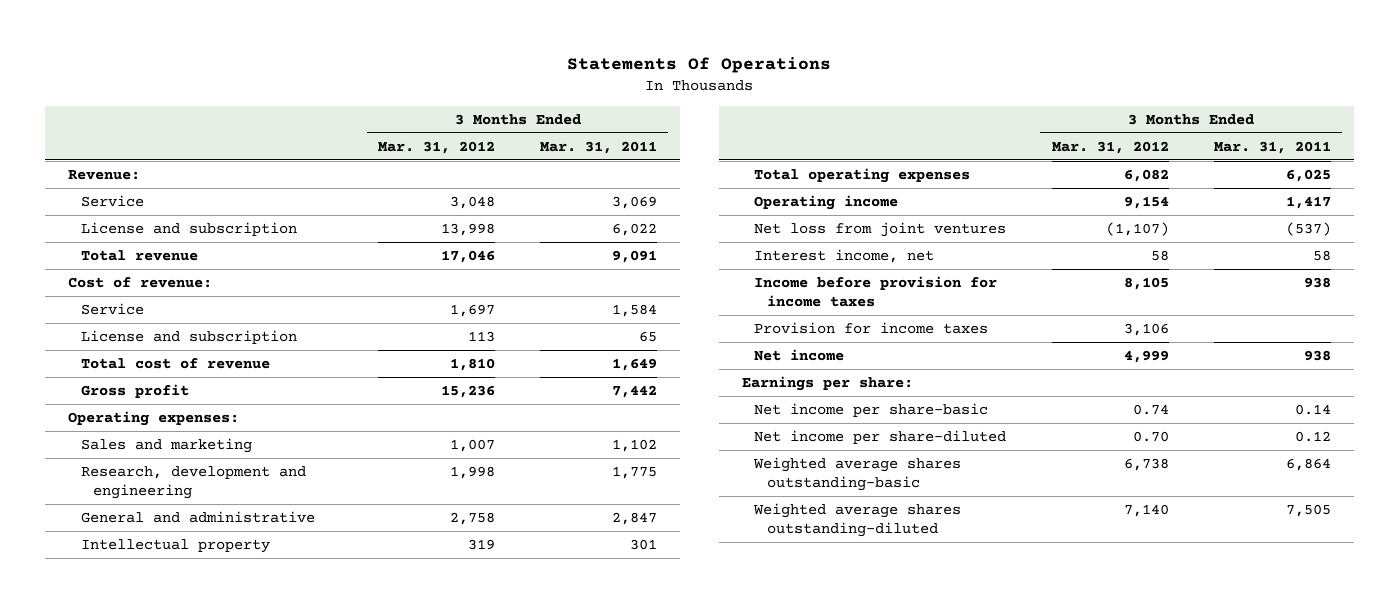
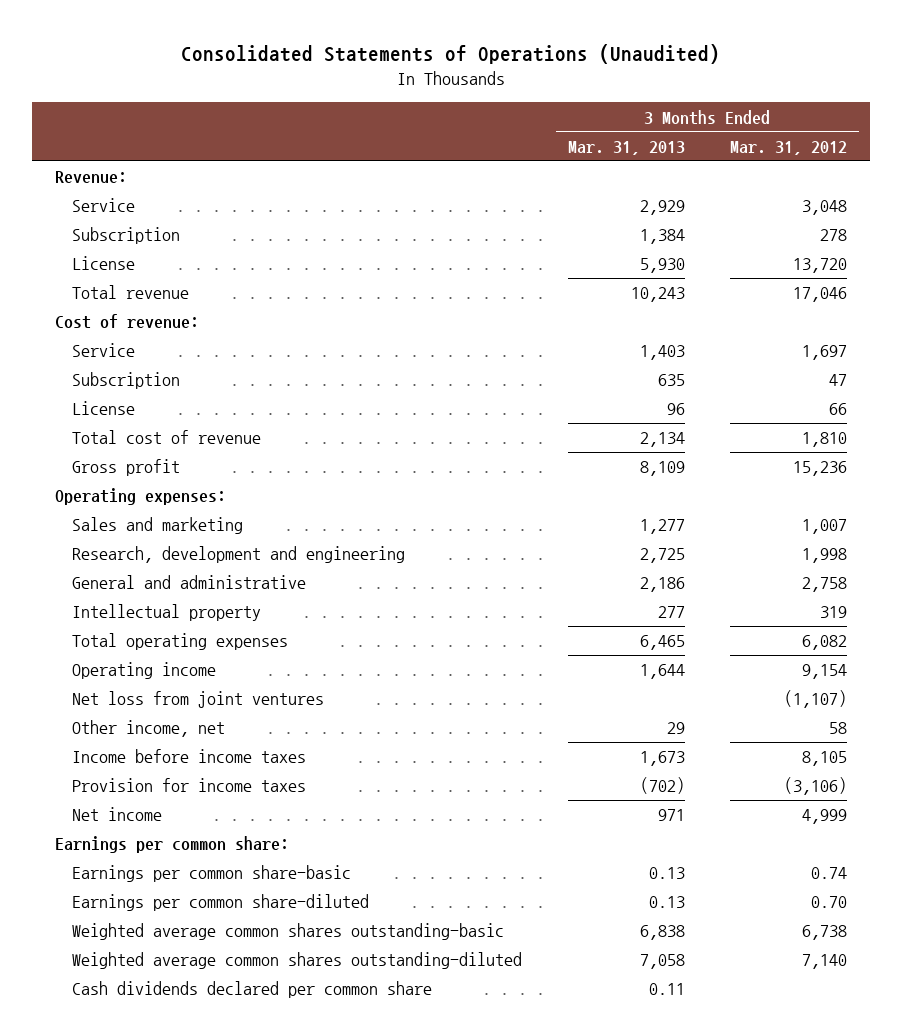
[567,57,832,74] Statements Of Operations -> [181,44,721,65] Consolidated Statements of Operations (Unaudited)
[540,140,658,154] Mar. 31, 2011 -> none
none -> [567,140,685,155] Mar. 31, 2013
none -> [71,227,180,245] Subscription
[80,221,297,236] License and subscription -> [71,256,135,271] License
[440,222,495,236] 13,998 -> [793,258,848,274] 13,720
none -> [71,372,180,390] Subscription
[80,329,297,344] License and subscription -> [71,401,135,416] License
[467,330,495,342] 113 -> [829,403,848,416] 66
[754,248,935,263] Interest income, net -> [71,720,225,738] Other income, net
[754,275,998,308] Income before provision for income taxes -> [71,749,306,764] Income before income taxes
[1123,322,1169,336] 3,106 -> [784,777,848,796] (3,106)
[741,375,913,391] Earnings per share: -> [55,836,290,854] Earnings per common share:
[754,402,989,417] Net income per share-basic -> [71,865,351,883] Earnings per common share-basic
[754,429,1007,444] Net income per share-diluted -> [71,894,369,912] Earnings per common share-diluted
[753,456,962,492] Weighted average shares outstanding-basic -> [71,923,504,941] Weighted average common shares outstanding-basic
[753,502,962,538] Weighted average shares outstanding-diluted -> [71,952,522,970] Weighted average common shares outstanding-diluted
none -> [71,981,432,999] Cash dividends declared per common share

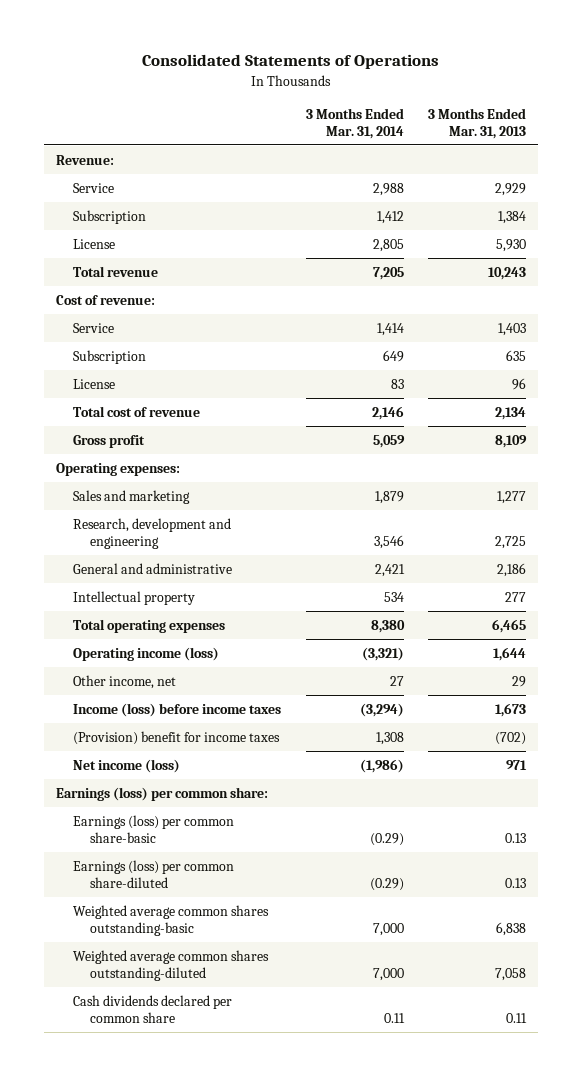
[181,44,721,65] Consolidated Statements of Operations (Unaudited) -> [142,54,440,70] Consolidated Statements of Operations
[730,140,848,155] Mar. 31, 2012 -> none
none -> [305,107,404,139] 3 Months Ended Mar. 31, 2014
[71,691,324,709] Net loss from joint ventures -> none
[71,662,216,680] Operating income -> [73,646,220,661] Operating income (loss)
[71,749,306,764] Income before income taxes -> [73,702,282,717] Income (loss) before income taxes
[71,778,306,793] Provision for income taxes -> [73,730,281,745] (Provision) benefit for income taxes
[71,807,162,822] Net income -> [73,758,181,773] Net income (loss)
[55,836,290,854] Earnings per common share: -> [56,786,269,801] Earnings (loss) per common share:
[71,865,351,883] Earnings per common share-basic -> [73,814,235,843] Earnings (loss) per common share-basic
[71,894,369,912] Earnings per common share-diluted -> [73,859,235,888] Earnings (loss) per common share-diluted

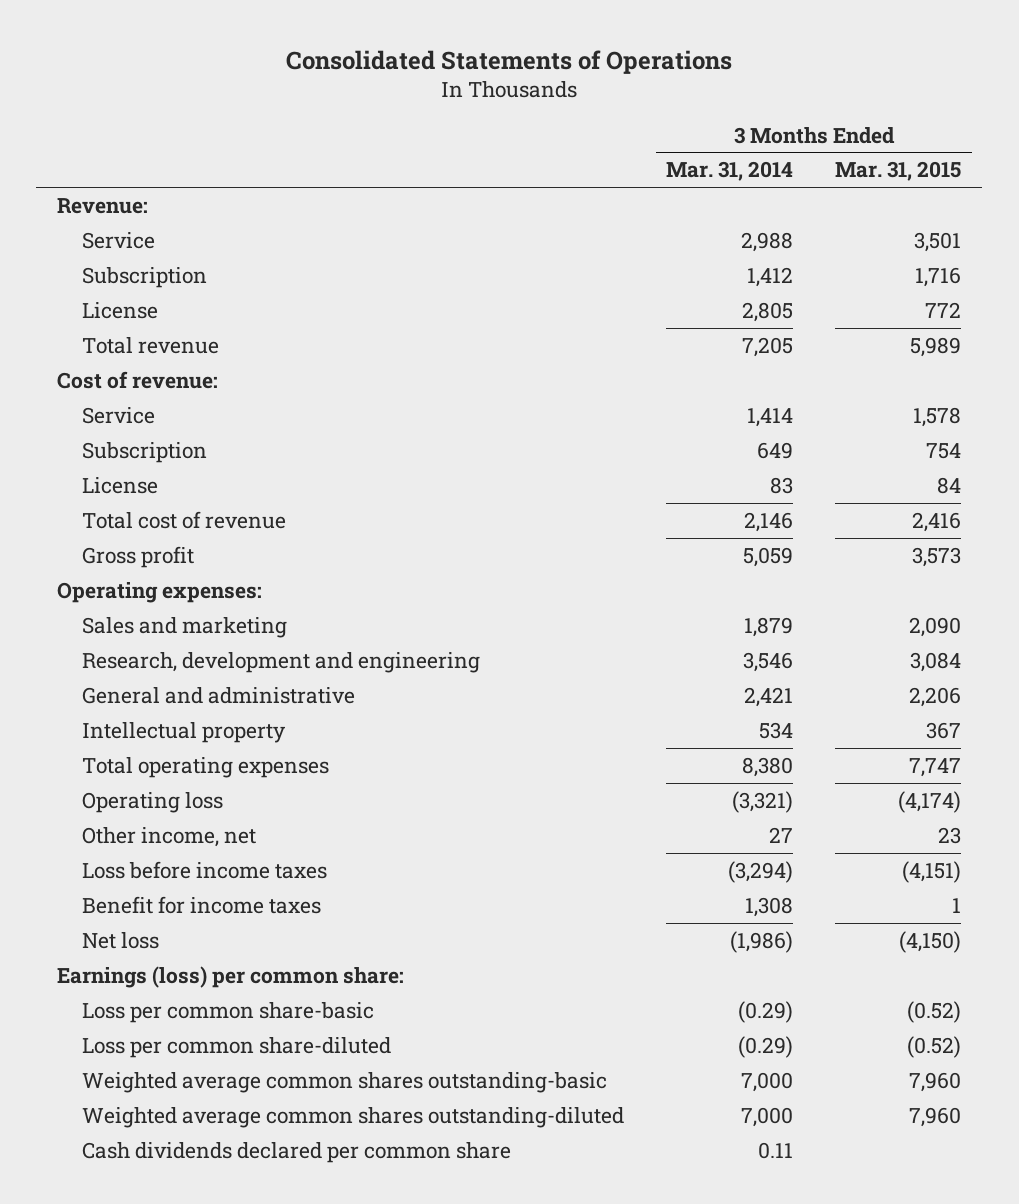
[428,107,527,139] 3 Months Ended Mar. 31, 2013 -> none
none -> [835,161,962,182] Mar. 31, 2015
[73,646,220,661] Operating income (loss) -> [82,791,224,813] Operating loss
[73,702,282,717] Income (loss) before income taxes -> [82,860,328,879] Loss before income taxes
[73,730,281,745] (Provision) benefit for income taxes -> [82,895,322,914] Benefit for income taxes
[73,758,181,773] Net income (loss) -> [82,931,160,949] Net loss
[73,814,235,843] Earnings (loss) per common share-basic -> [82,1001,375,1023] Loss per common share-basic
[73,859,235,888] Earnings (loss) per common share-diluted -> [82,1036,392,1058] Loss per common share-diluted

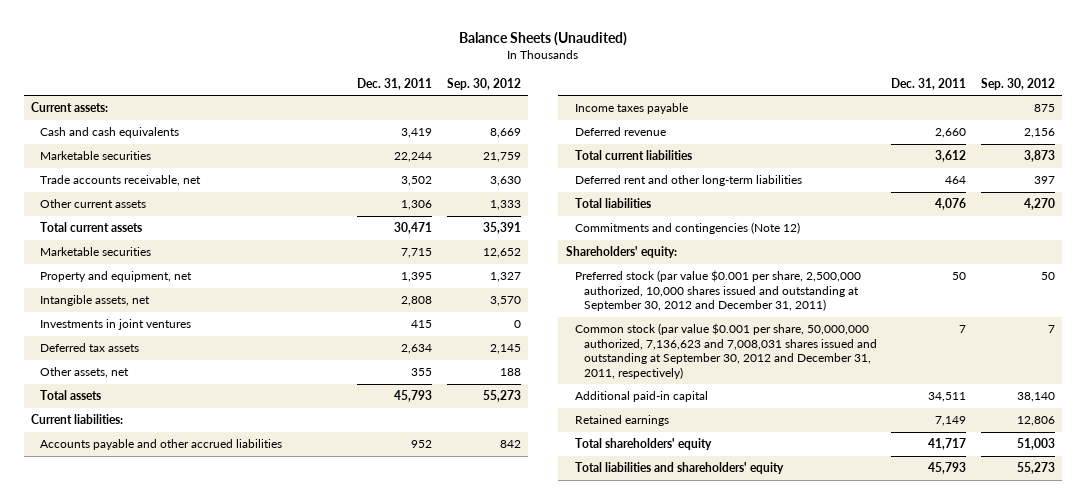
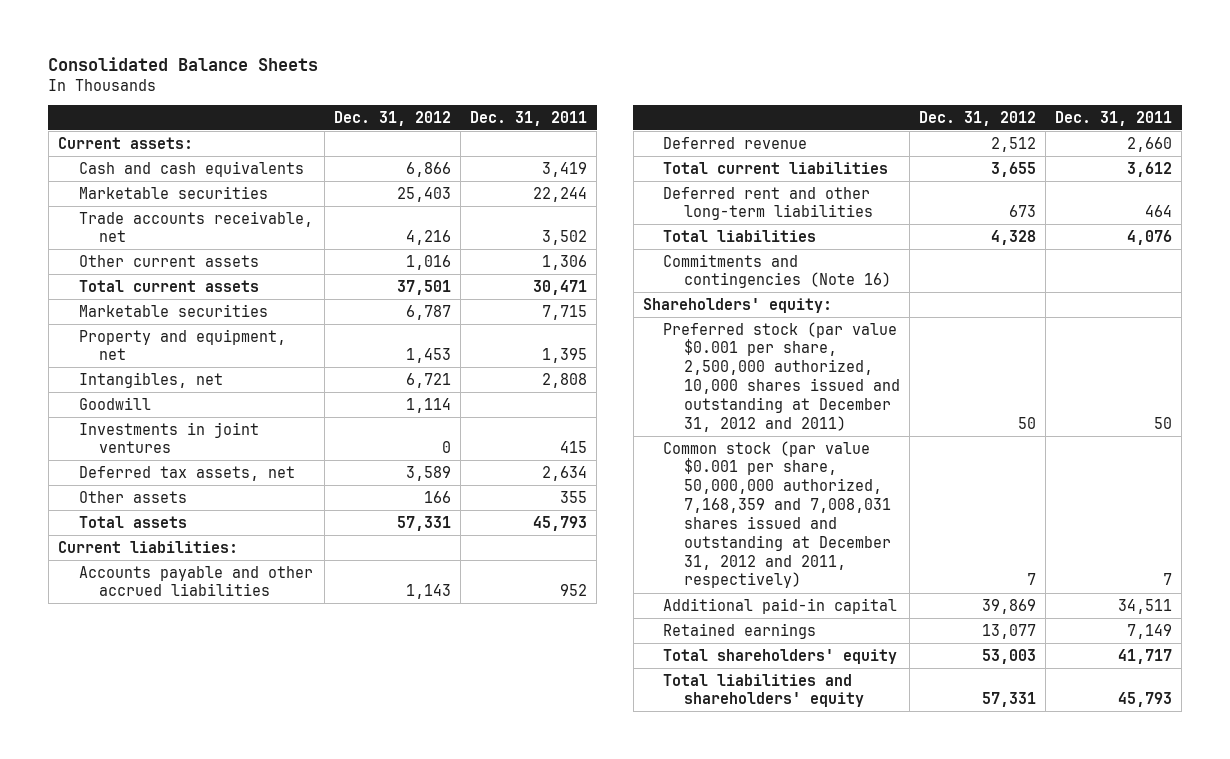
[459,31,628,46] Balance Sheets (Unaudited) -> [48,56,319,71] Consolidated Balance Sheets
[446,77,521,90] Sep. 30, 2012 -> none
none -> [334,110,452,126] Dec. 31, 2012
[40,295,151,307] Intangible assets, net -> [78,371,223,388] Intangibles, net
none -> [78,396,151,410] Goodwill
[40,343,140,353] Deferred tax assets -> [78,465,295,481] Deferred tax assets, net
[40,367,130,379] Other assets, net -> [78,490,187,503] Other assets
[574,103,688,115] Income taxes payable -> none
[574,222,800,235] Commitments and contingencies (Note 12) -> [663,253,891,289] Commitments and contingencies (Note 16)
[574,270,861,312] Preferred stock (par value $0.001 per share, 2,500,000 authorized, 10,000 shares issued and outstanding at September 30, 2012 and December 31, 2011) -> [663,321,900,432] Preferred stock (par value $0.001 per share, 2,500,000 authorized, 10,000 shares issued and outstanding at December 31, 2012 and 2011)
[574,323,877,379] Common stock (par value $0.001 per share, 50,000,000 authorized, 7,136,623 and 7,008,031 shares issued and outstanding at September 30, 2012 and December 31, 2011, respectively) -> [663,440,891,589] Common stock (par value $0.001 per share, 50,000,000 authorized, 7,168,359 and 7,008,031 shares issued and outstanding at December 31, 2012 and 2011, respectively)

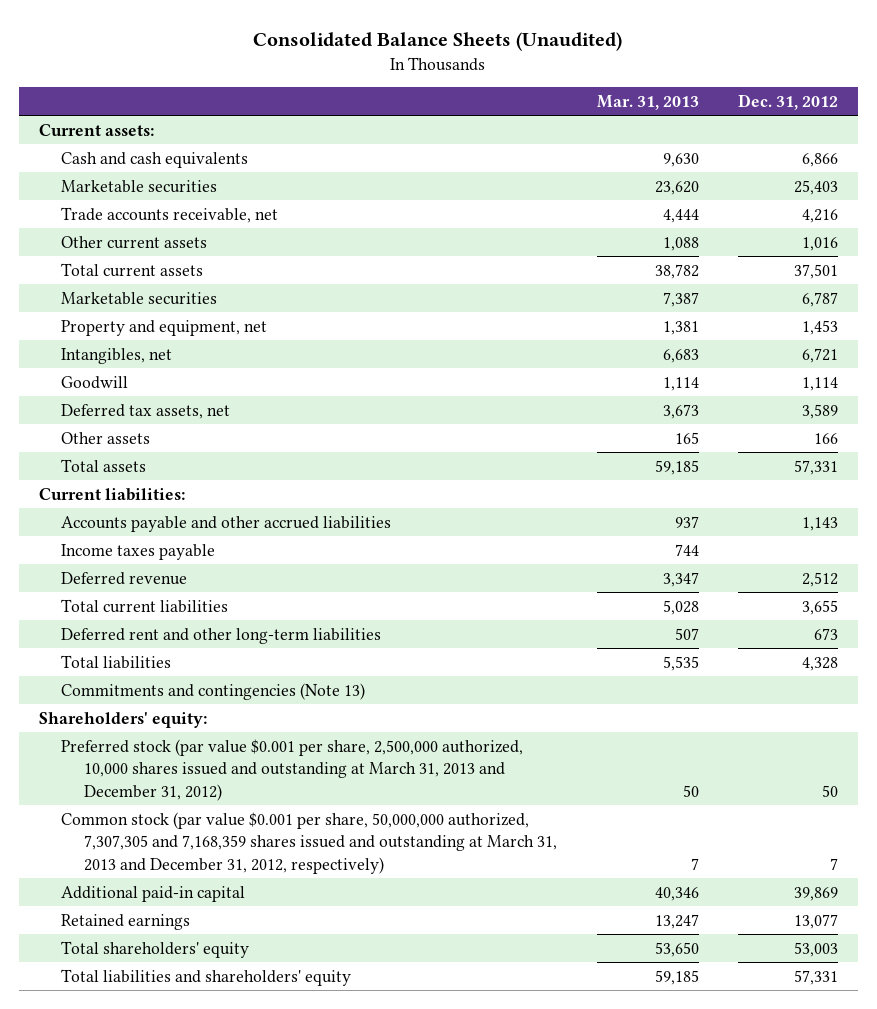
[48,56,319,71] Consolidated Balance Sheets -> [253,32,623,52] Consolidated Balance Sheets (Unaudited)
[470,110,588,126] Dec. 31, 2011 -> none
none -> [596,94,699,110] Mar. 31, 2013
[78,421,259,454] Investments in joint ventures -> none
none -> [61,543,216,560] Income taxes payable
[663,253,891,289] Commitments and contingencies (Note 16) -> [61,682,366,700] Commitments and contingencies (Note 13)
[663,321,900,432] Preferred stock (par value $0.001 per share, 2,500,000 authorized, 10,000 shares issued and outstanding at December 31, 2012 and 2011) -> [61,738,524,801] Preferred stock (par value $0.001 per share, 2,500,000 authorized, 10,000 shares issued and outstanding at March 31, 2013 and December 31, 2012)
[663,440,891,589] Common stock (par value $0.001 per share, 50,000,000 authorized, 7,168,359 and 7,008,031 shares issued and outstanding at December 31, 2012 and 2011, respectively) -> [61,811,558,874] Common stock (par value $0.001 per share, 50,000,000 authorized, 7,307,305 and 7,168,359 shares issued and outstanding at March 31, 2013 and December 31, 2012, respectively)

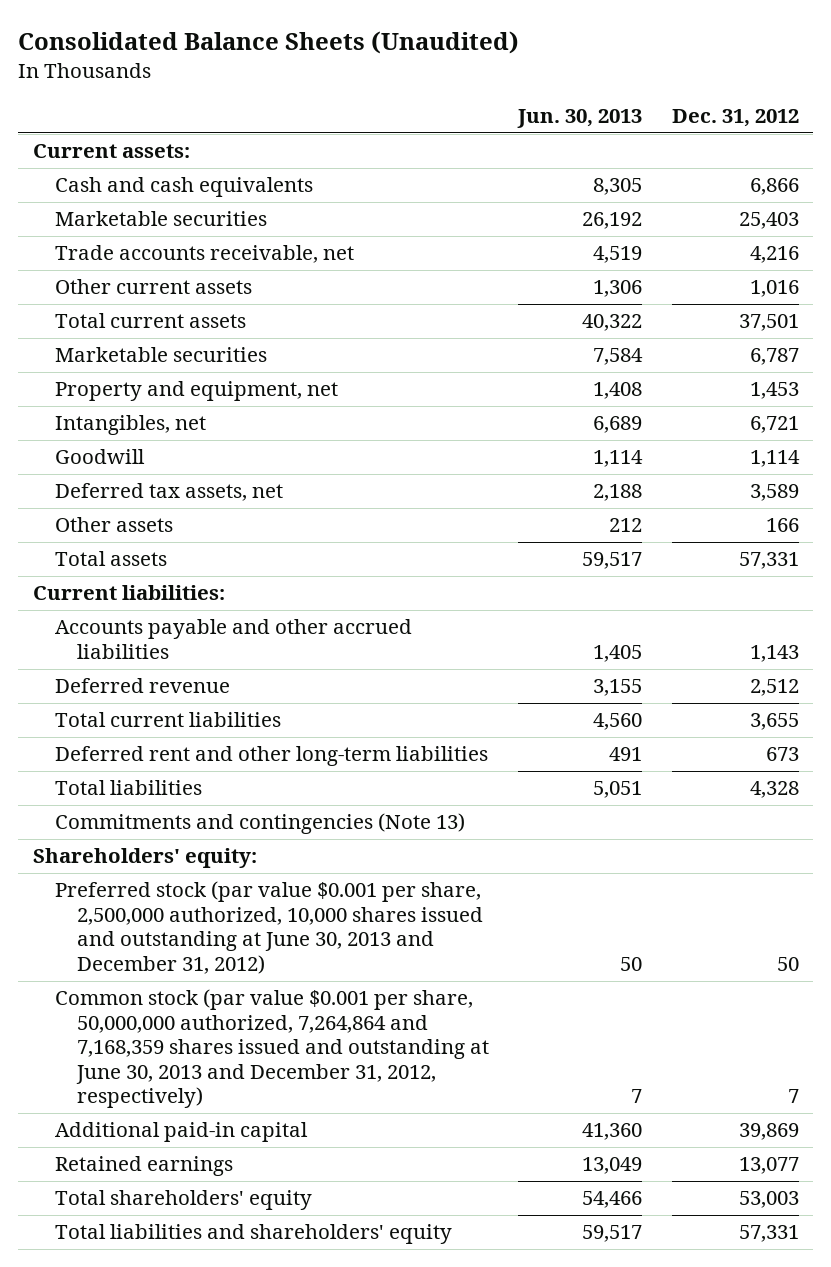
[596,94,699,110] Mar. 31, 2013 -> none
none -> [517,109,643,129] Jun. 30, 2013
[61,543,216,560] Income taxes payable -> none
[61,738,524,801] Preferred stock (par value $0.001 per share, 2,500,000 authorized, 10,000 shares issued and outstanding at March 31, 2013 and December 31, 2012) -> [54,881,484,974] Preferred stock (par value $0.001 per share, 2,500,000 authorized, 10,000 shares issued and outstanding at June 30, 2013 and December 31, 2012)
[61,811,558,874] Common stock (par value $0.001 per share, 50,000,000 authorized, 7,307,305 and 7,168,359 shares issued and outstanding at March 31, 2013 and December 31, 2012, respectively) -> [54,989,490,1109] Common stock (par value $0.001 per share, 50,000,000 authorized, 7,264,864 and 7,168,359 shares issued and outstanding at June 30, 2013 and December 31, 2012, respectively)

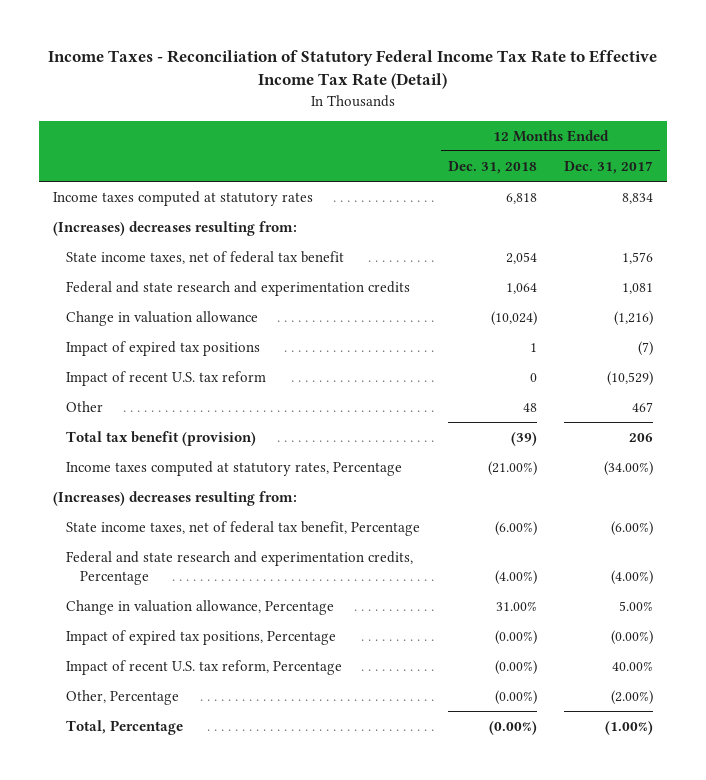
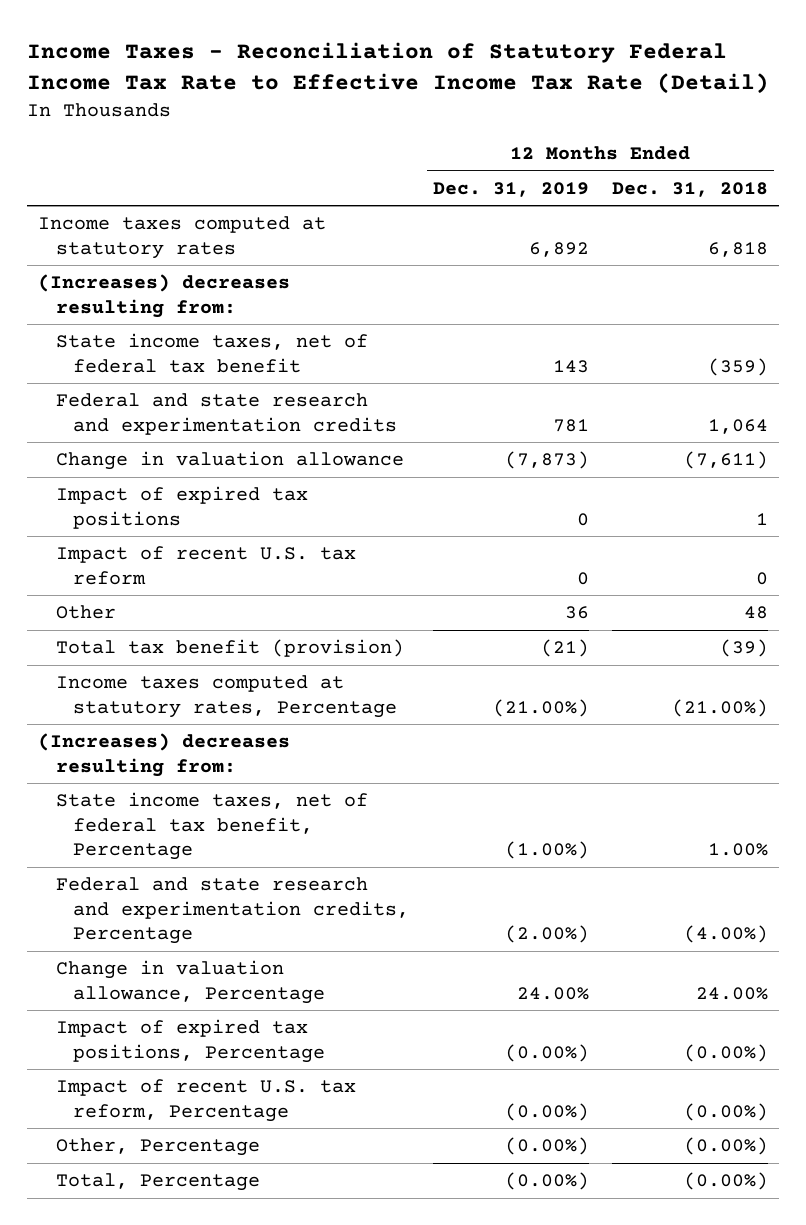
[564,160,654,174] Dec. 31, 2017 -> none
none -> [432,181,589,197] Dec. 31, 2019
[505,251,537,264] 2,054 -> [707,357,768,376] (359)
[490,310,537,326] (10,024) -> [683,451,768,470] (7,611)
[494,520,537,536] (6.00%) -> [707,843,768,857] 1.00%
[495,600,537,611] 31.00% -> [695,986,768,1000] 24.00%

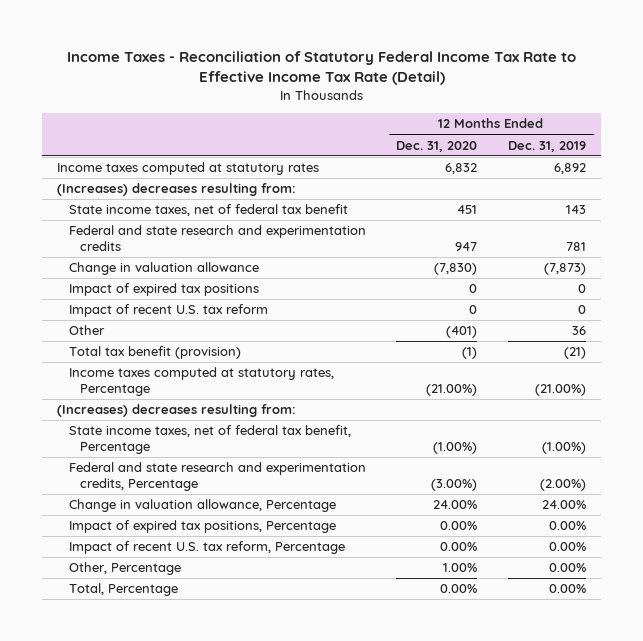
[611,181,768,197] Dec. 31, 2018 -> none
none -> [396,140,478,152] Dec. 31, 2020
[504,1043,589,1062] (0.00%) -> [548,521,586,531] 0.00%
[504,1102,589,1121] (0.00%) -> [548,542,586,552] 0.00%
[504,1137,589,1156] (0.00%) -> [548,563,586,573] 0.00%
[504,1172,589,1191] (0.00%) -> [548,584,586,594] 0.00%

